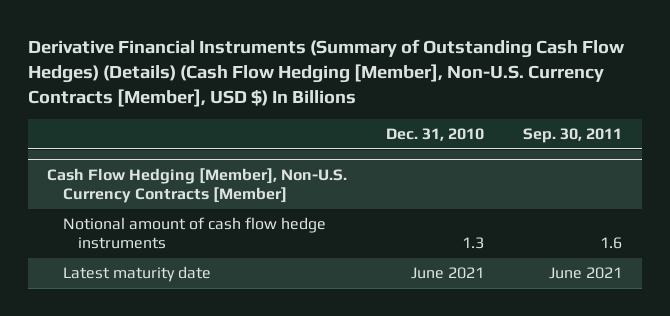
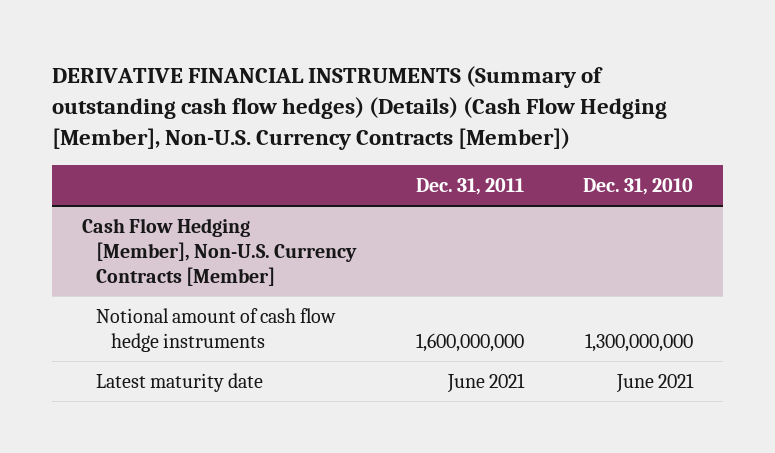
[27,38,625,107] Derivative Financial Instruments (Summary of Outstanding Cash Flow Hedges) (Details) (Cash Flow Hedging [Member], Non-U.S. Currency Contracts [Member], USD $) In Billions -> [52,66,668,151] DERIVATIVE FINANCIAL INSTRUMENTS (Summary of outstanding cash flow hedges) (Details) (Cash Flow Hedging [Member], Non-U.S. Currency Contracts [Member])
[523,128,623,144] Sep. 30, 2011 -> none
none -> [415,177,524,195] Dec. 31, 2011
[462,237,485,250] 1.3 -> [585,332,694,352] 1,300,000,000

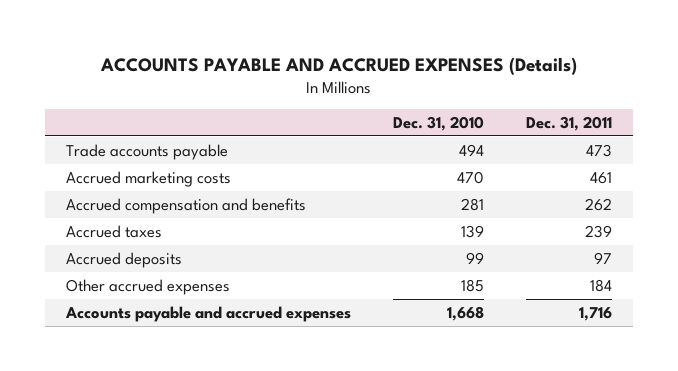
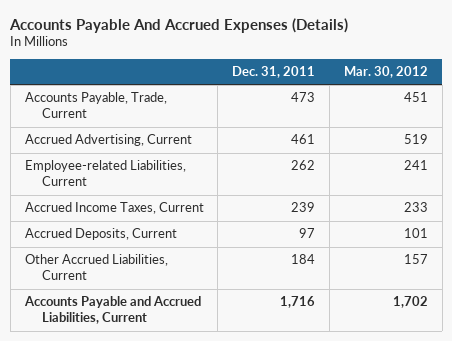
[100,56,578,75] ACCOUNTS PAYABLE AND ACCRUED EXPENSES (Details) -> [9,17,349,33] Accounts Payable And Accrued Expenses (Details)
[393,115,485,131] Dec. 31, 2010 -> none
none -> [343,66,428,79] Mar. 30, 2012
[66,143,229,160] Trade accounts payable -> [24,92,167,119] Accounts Payable, Trade, Current
[66,170,232,187] Accrued marketing costs -> [24,134,192,147] Accrued Advertising, Current
[66,197,307,214] Accrued compensation and benefits -> [24,160,186,187] Employee-related Liabilities, Current
[66,224,163,238] Accrued taxes -> [24,202,204,215] Accrued Income Taxes, Current
[66,251,183,268] Accrued deposits -> [24,228,177,241] Accrued Deposits, Current
[66,278,231,295] Other accrued expenses -> [24,254,168,281] Other Accrued Liabilities, Current
[65,305,352,322] Accounts payable and accrued expenses -> [23,296,201,325] Accounts Payable and Accrued Liabilities, Current

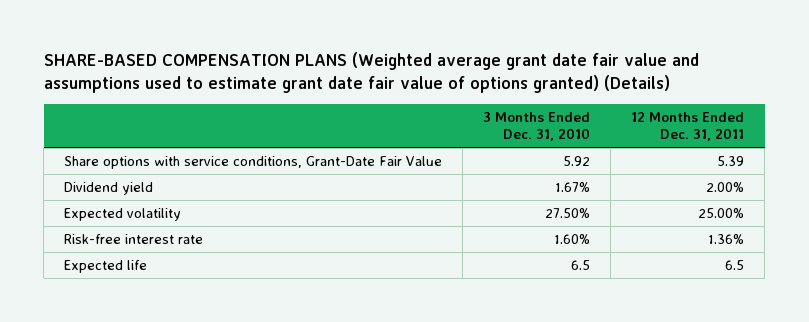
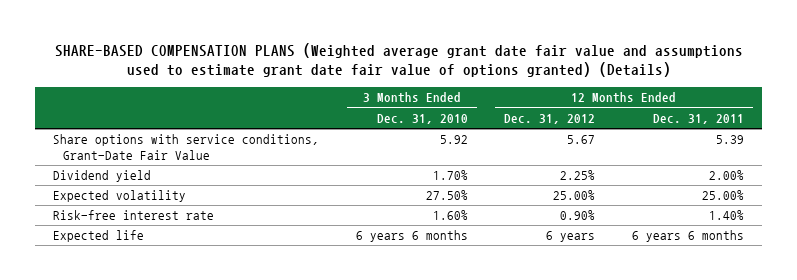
none -> [504,113,596,124] Dec. 31, 2012
[555,182,591,193] 1.67% -> [432,170,468,181] 1.70%
[708,234,745,245] 1.36% -> [708,210,744,221] 1.40%
[571,260,591,271] 6.5 -> [355,230,468,243] 6 years 6 months
[725,260,745,271] 6.5 -> [631,230,744,243] 6 years 6 months

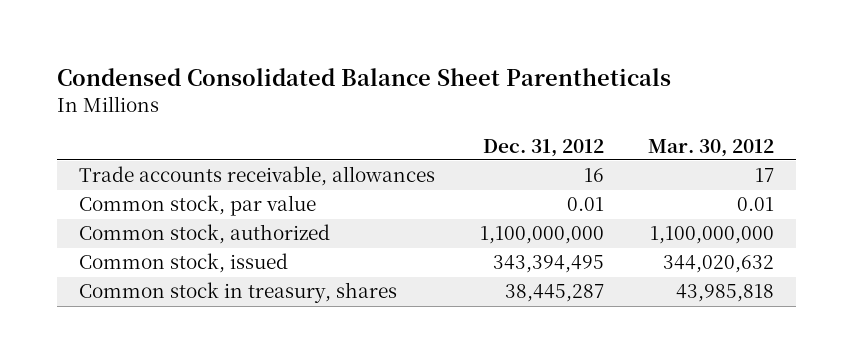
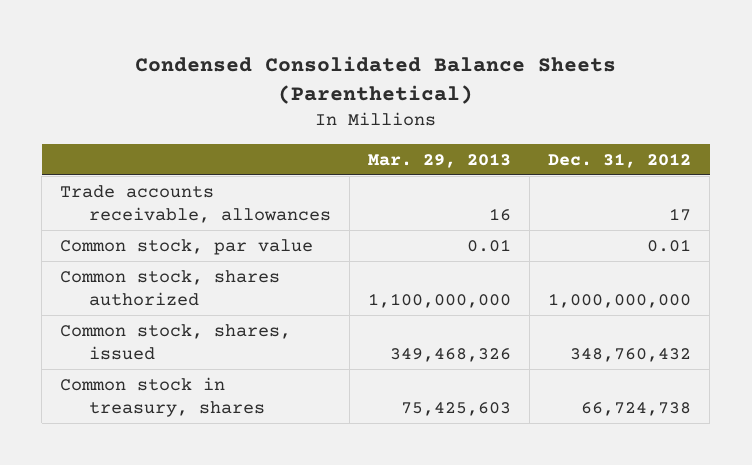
[56,68,671,87] Condensed Consolidated Balance Sheet Parentheticals -> [134,55,616,105] Condensed Consolidated Balance Sheets (Parenthetical)
[648,138,775,157] Mar. 30, 2012 -> none
none -> [368,152,512,168] Mar. 29, 2013
[583,168,604,183] 16 -> [669,207,692,221] 17
[79,224,331,245] Common stock, authorized -> [60,269,281,306] Common stock, shares authorized
[479,226,604,245] 1,100,000,000 -> [548,292,692,308] 1,000,000,000
[79,253,289,274] Common stock, issued -> [60,323,292,360] Common stock, shares, issued
[492,255,604,274] 343,394,495 -> [570,347,692,362] 348,760,432
[504,284,604,303] 38,445,287 -> [581,401,692,416] 66,724,738

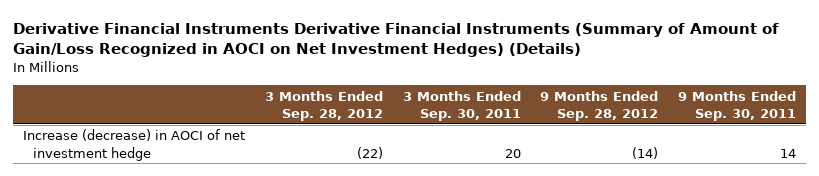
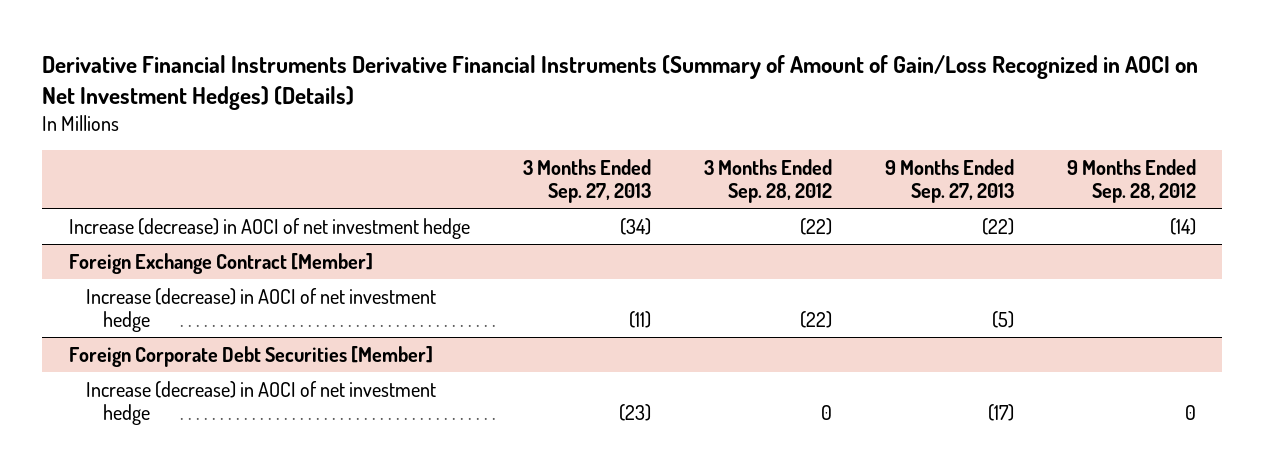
[402,90,521,121] 3 Months Ended Sep. 30, 2011 -> none
[677,90,796,121] 9 Months Ended Sep. 30, 2011 -> none
none -> [522,159,651,204] 3 Months Ended Sep. 27, 2013
none -> [884,159,1014,204] 9 Months Ended Sep. 27, 2013
none -> [68,252,373,274] Foreign Exchange Contract [Member]
none -> [85,287,436,332] Increase (decrease) in AOCI of net investment hedge
none -> [68,345,433,367] Foreign Corporate Debt Securities [Member]
none -> [85,380,436,425] Increase (decrease) in AOCI of net investment hedge

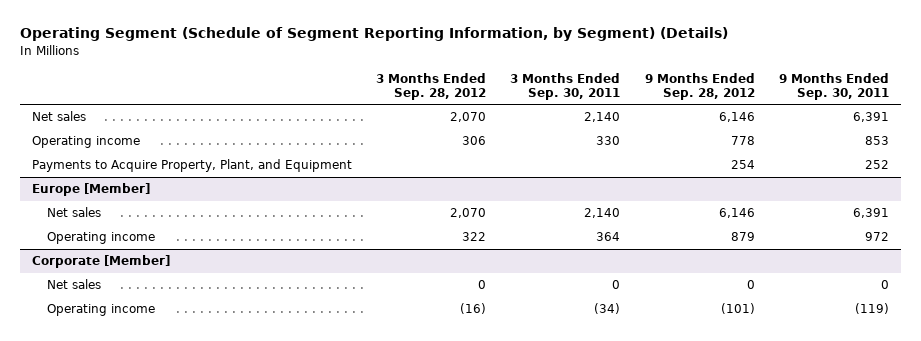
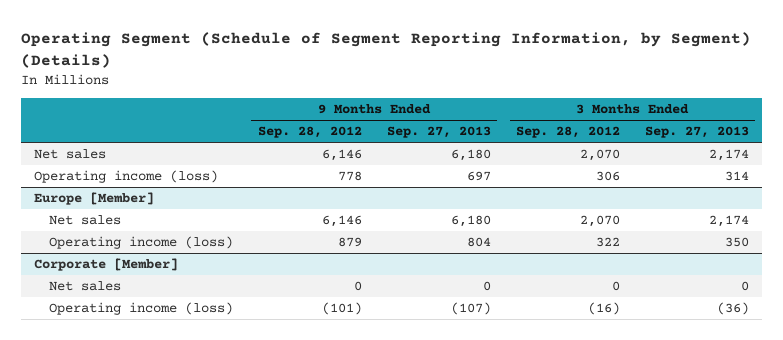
[510,73,621,101] 3 Months Ended Sep. 30, 2011 -> none
[778,73,889,101] 9 Months Ended Sep. 30, 2011 -> none
none -> [386,126,491,139] Sep. 27, 2013
none -> [644,126,749,139] Sep. 27, 2013
[31,159,352,173] Payments to Acquire Property, Plant, and Equipment -> none
[31,136,140,149] Operating income -> [33,170,218,184] Operating income (loss)
[47,232,156,245] Operating income -> [48,236,233,250] Operating income (loss)
[47,304,156,317] Operating income -> [48,302,233,316] Operating income (loss)

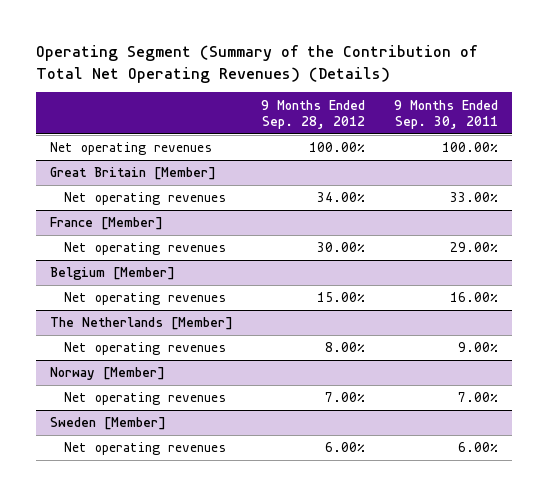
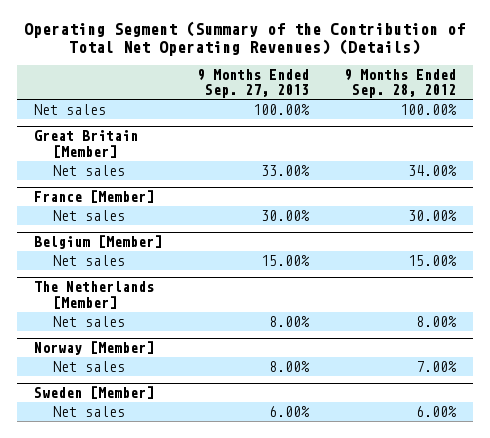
[393,99,498,129] 9 Months Ended Sep. 30, 2011 -> none
none -> [196,68,309,99] 9 Months Ended Sep. 27, 2013
[50,142,213,156] Net operating revenues -> [33,103,106,115] Net sales
[63,192,226,206] Net operating revenues -> [52,164,125,176] Net sales
[63,242,226,256] Net operating revenues -> [52,209,125,221] Net sales
[63,292,226,306] Net operating revenues -> [52,254,125,266] Net sales
[63,342,226,356] Net operating revenues -> [52,315,125,327] Net sales
[63,392,226,406] Net operating revenues -> [52,360,125,372] Net sales
[63,442,226,456] Net operating revenues -> [52,405,125,417] Net sales

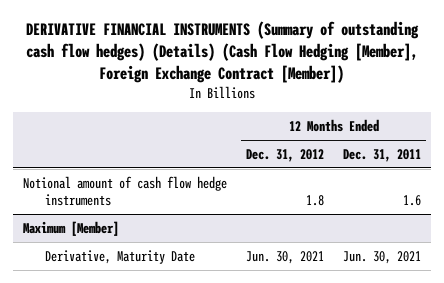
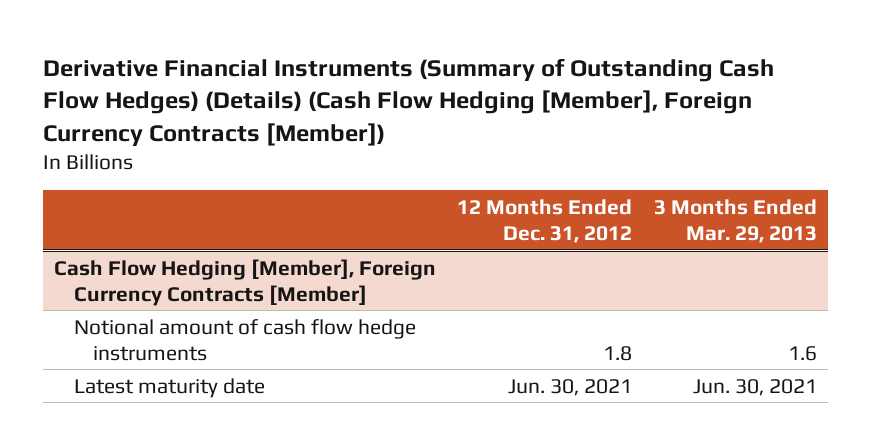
[26,21,420,84] DERIVATIVE FINANCIAL INSTRUMENTS (Summary of outstanding cash flow hedges) (Details) (Cash Flow Hedging [Member], Foreign Exchange Contract [Member]) -> [43,57,775,146] Derivative Financial Instruments (Summary of Outstanding Cash Flow Hedges) (Details) (Cash Flow Hedging [Member], Foreign Currency Contracts [Member])
[343,148,422,162] Dec. 31, 2011 -> none
none -> [653,198,817,243] 3 Months Ended Mar. 29, 2013
none -> [53,258,436,306] Cash Flow Hedging [Member], Foreign Currency Contracts [Member]
[22,220,119,236] Maximum [Member] -> none
[45,249,196,264] Derivative, Maturity Date -> [73,377,265,398] Latest maturity date

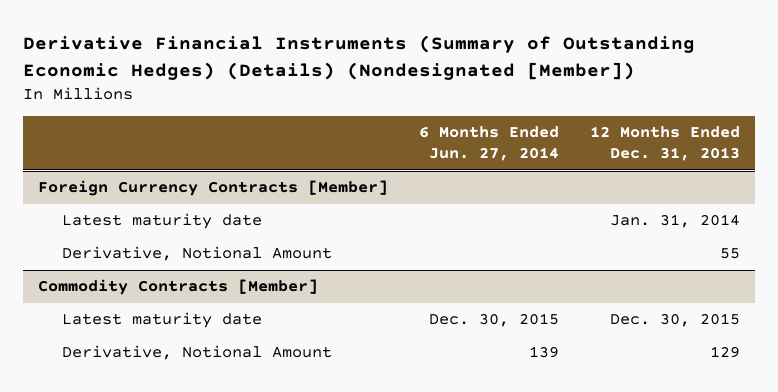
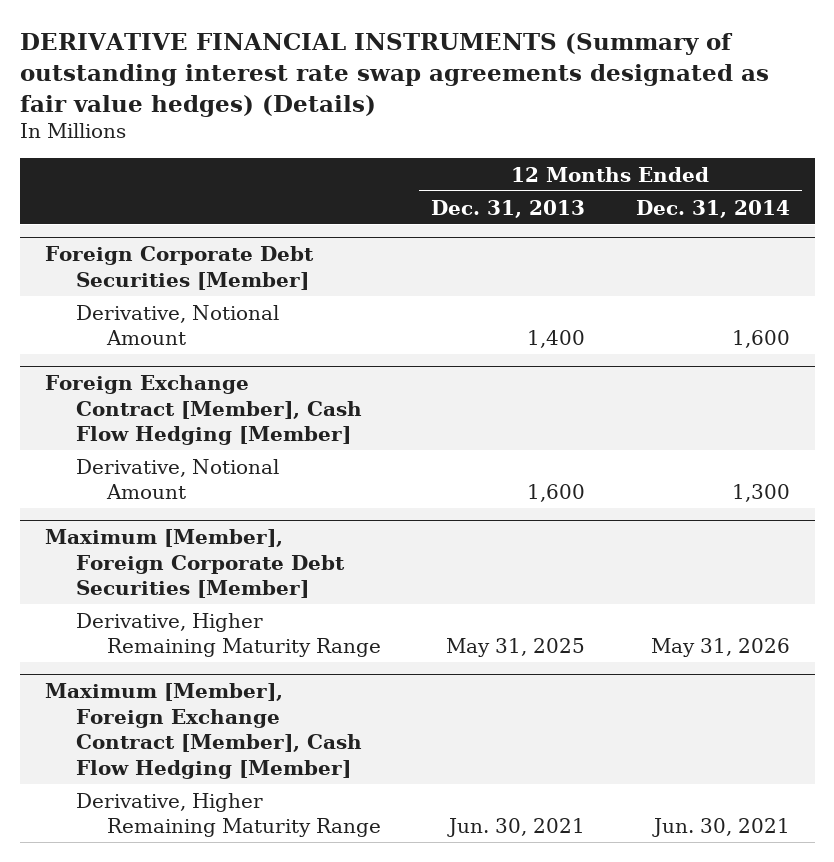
[22,35,695,80] Derivative Financial Instruments (Summary of Outstanding Economic Hedges) (Details) (Nondesignated [Member]) -> [19,33,769,117] DERIVATIVE FINANCIAL INSTRUMENTS (Summary of outstanding interest rate swap agreements designated as fair value hedges) (Details)
[419,126,560,162] 6 Months Ended Jun. 27, 2014 -> none
none -> [635,199,790,218] Dec. 31, 2014
[38,180,389,197] Foreign Currency Contracts [Member] -> none
[62,213,263,230] Latest maturity date -> none
[38,279,319,296] Commodity Contracts [Member] -> none
[62,312,263,329] Latest maturity date -> none
none -> [44,246,314,290] Foreign Corporate Debt Securities [Member]
[719,248,740,260] 55 -> [527,330,586,349] 1,400
none -> [44,375,362,446] Foreign Exchange Contract [Member], Cash Flow Hedging [Member]
[709,346,740,359] 129 -> [527,484,586,503] 1,600
none -> [44,529,345,599] Maximum [Member], Foreign Corporate Debt Securities [Member]
none -> [75,612,382,658] Derivative, Higher Remaining Maturity Range
none -> [44,683,362,779] Maximum [Member], Foreign Exchange Contract [Member], Cash Flow Hedging [Member]
none -> [75,792,382,838] Derivative, Higher Remaining Maturity Range

